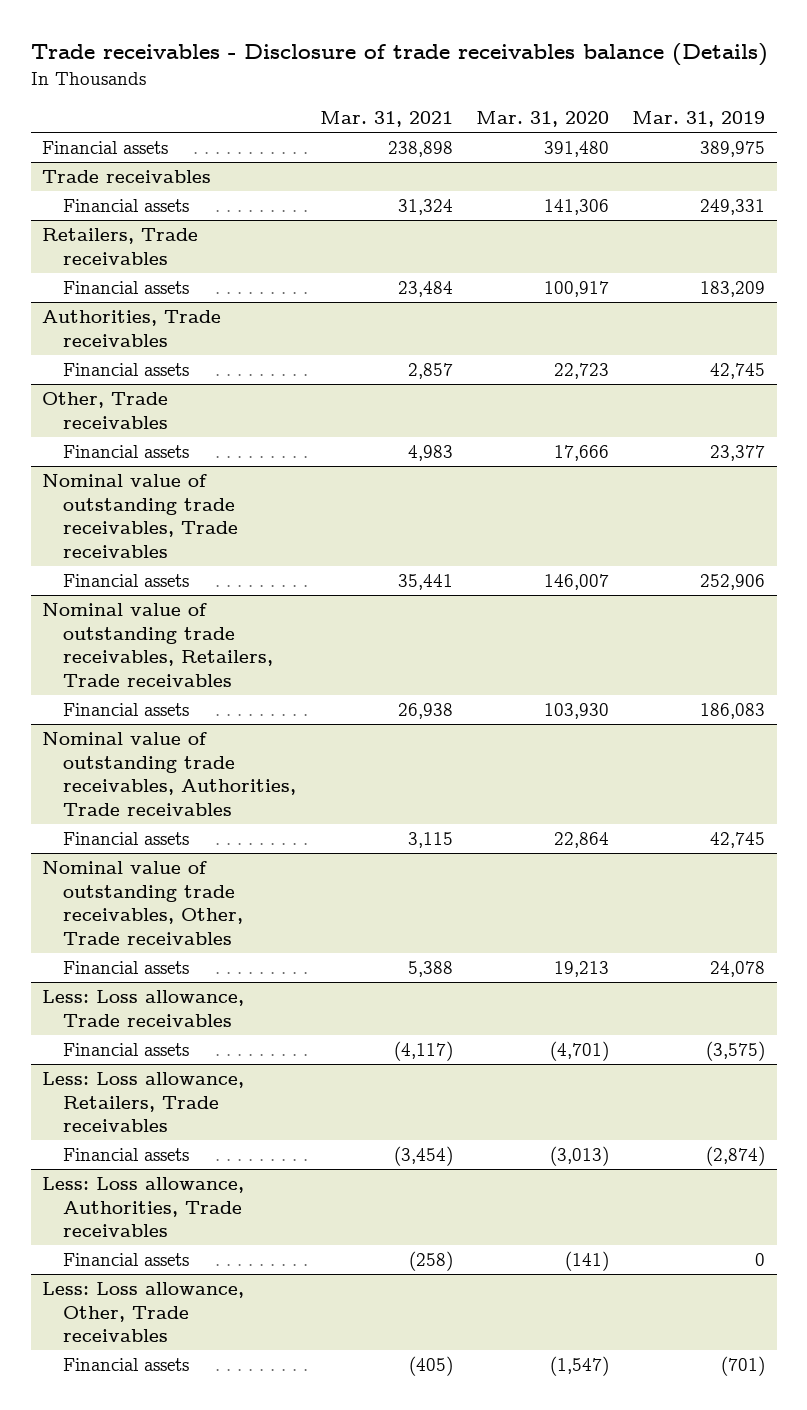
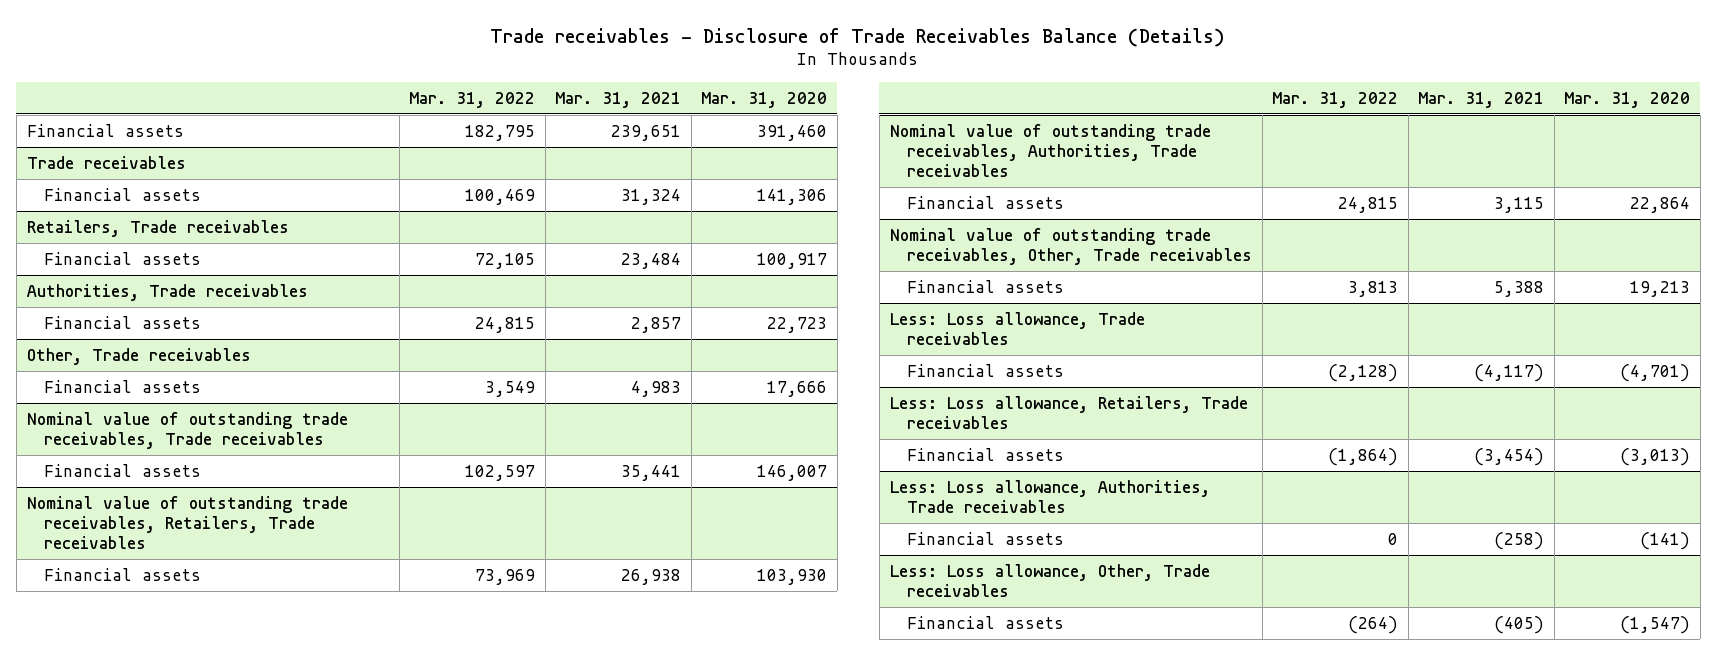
[30,43,768,67] Trade receivables - Disclosure of trade receivables balance (Details) -> [490,27,1226,47] Trade receivables - Disclosure of Trade Receivables Balance (Details)
[632,111,766,128] Mar. 31, 2019 -> none
none -> [409,91,536,108] Mar. 31, 2022
[387,140,453,157] 238,898 -> [611,124,682,141] 239,651
[543,140,609,157] 391,480 -> [757,124,828,141] 391,460

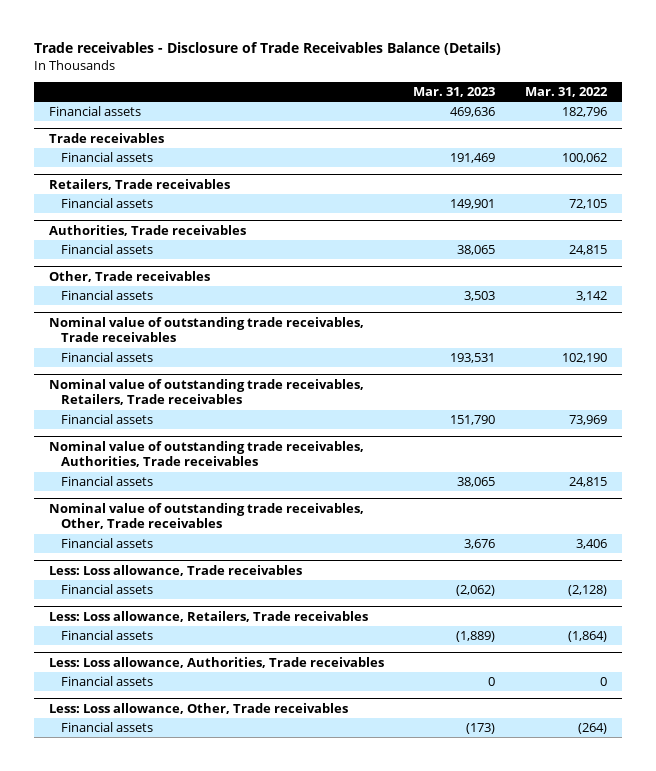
[555,91,682,108] Mar. 31, 2021 -> none
[701,91,828,108] Mar. 31, 2020 -> none
none -> [413,87,496,98] Mar. 31, 2023
[465,124,536,141] 182,795 -> [562,107,608,118] 182,796
[465,188,536,205] 100,469 -> [562,153,608,164] 100,062
[485,380,536,397] 3,549 -> [576,291,608,302] 3,142
[465,464,536,481] 102,597 -> [562,353,608,364] 102,190
[1348,280,1399,297] 3,813 -> [576,539,608,550] 3,406

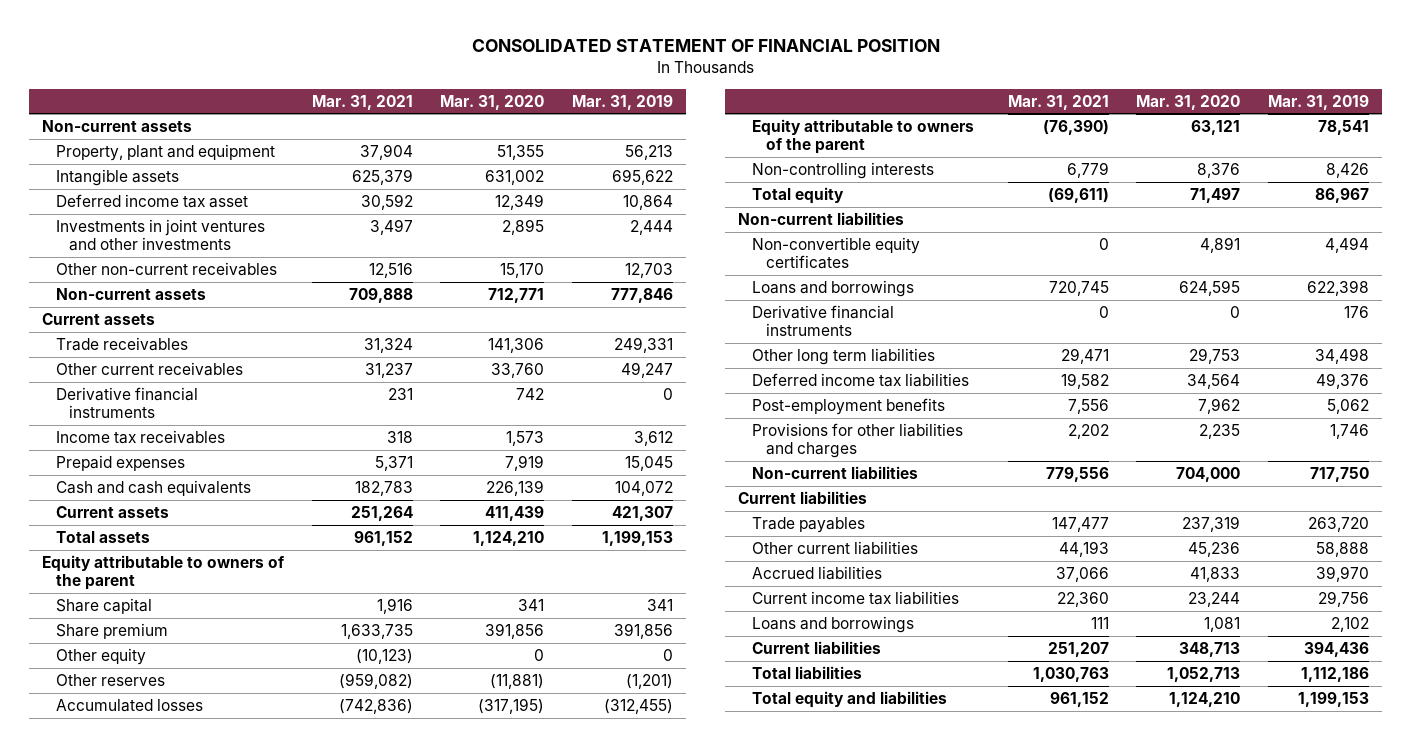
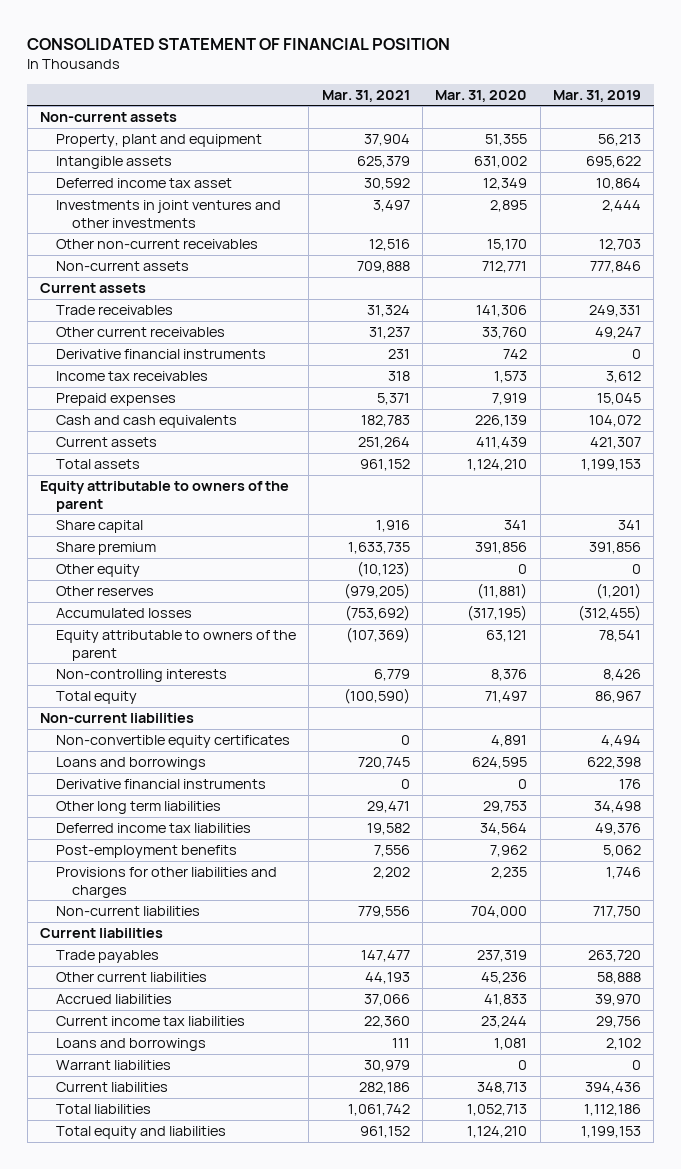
[338,672,413,689] (959,082) -> [343,583,410,600] (979,205)
[338,698,413,714] (742,836) -> [344,605,410,622] (753,692)
[1042,119,1109,135] (76,390) -> [345,627,410,644] (107,369)
[1047,187,1109,203] (69,611) -> [343,688,410,705] (100,590)
none -> [56,1060,172,1071] Warrant liabilities
[1047,641,1109,657] 251,207 -> [358,1082,410,1095] 282,186
[1032,666,1109,682] 1,030,763 -> [347,1104,410,1117] 1,061,742

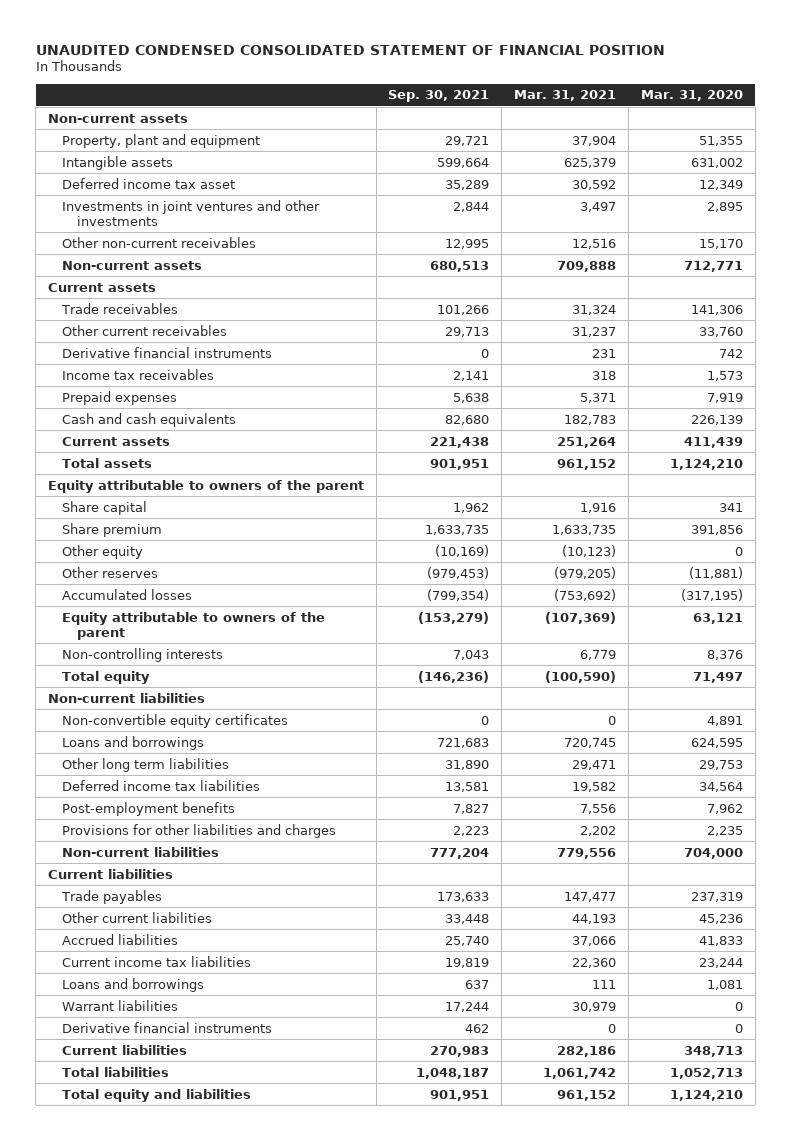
[27,37,451,50] CONSOLIDATED STATEMENT OF FINANCIAL POSITION -> [35,44,665,55] UNAUDITED CONDENSED CONSOLIDATED STATEMENT OF FINANCIAL POSITION
[552,89,641,102] Mar. 31, 2019 -> none
none -> [388,90,490,103] Sep. 30, 2021
[56,779,267,790] Derivative financial instruments -> [62,1021,273,1033] Derivative financial instruments

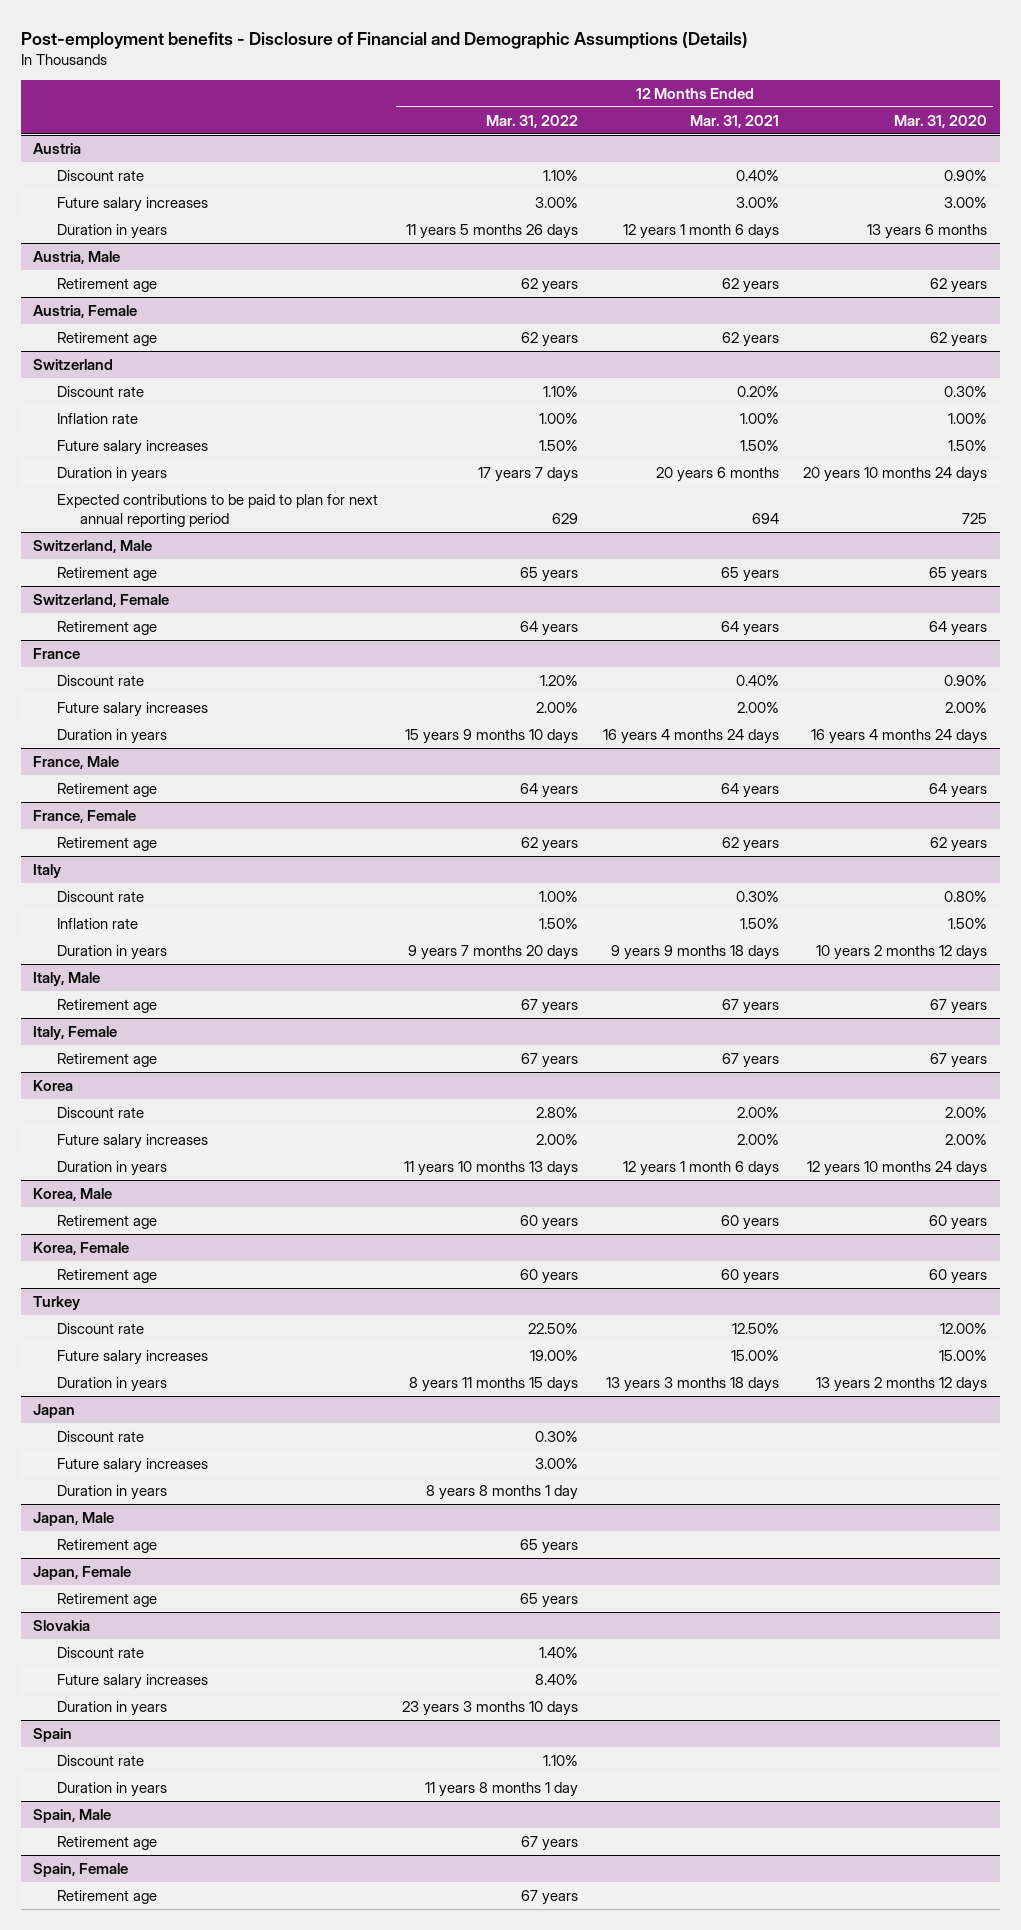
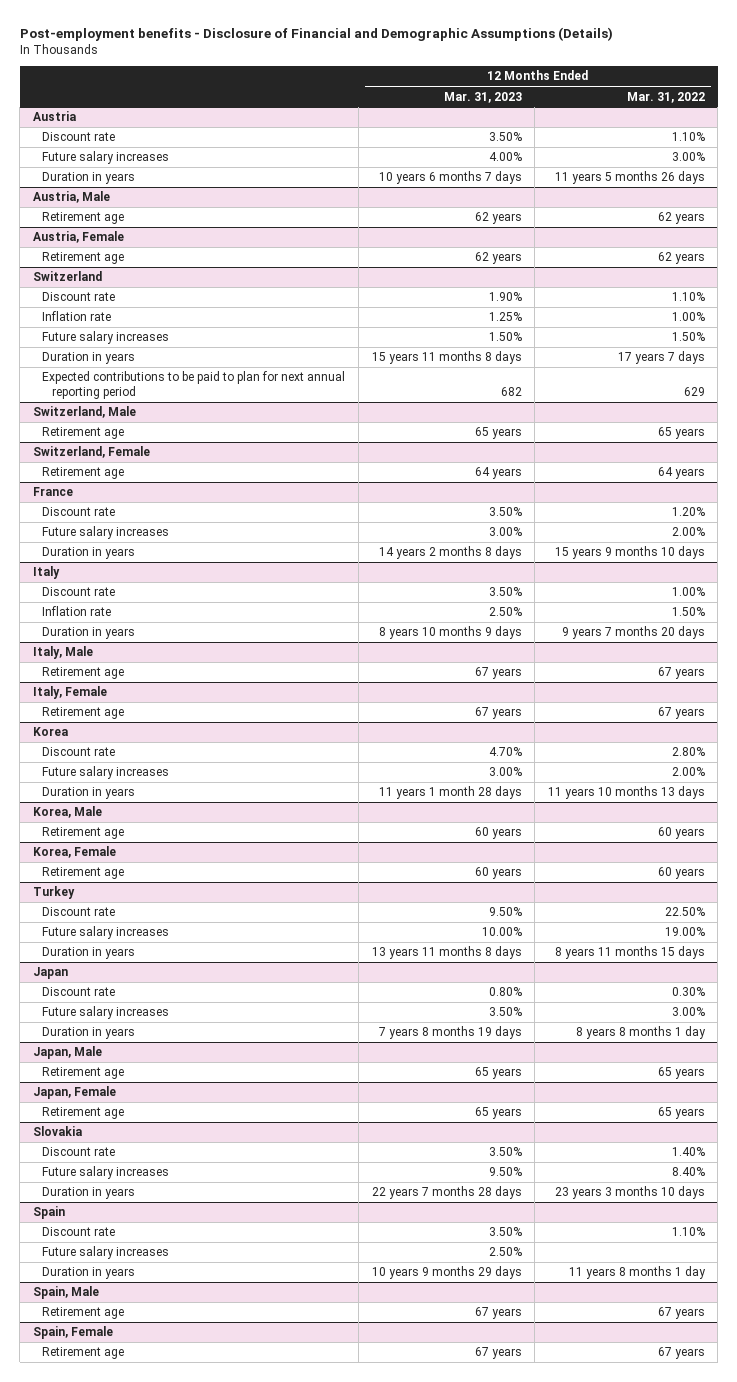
[689,114,779,128] Mar. 31, 2021 -> none
[894,114,988,128] Mar. 31, 2020 -> none
none -> [443,91,522,103] Mar. 31, 2023
[33,755,120,769] France, Male -> none
[56,782,157,797] Retirement age -> none
[33,809,137,823] France, Female -> none
[56,836,157,851] Retirement age -> none
none -> [42,1246,170,1260] Future salary increases

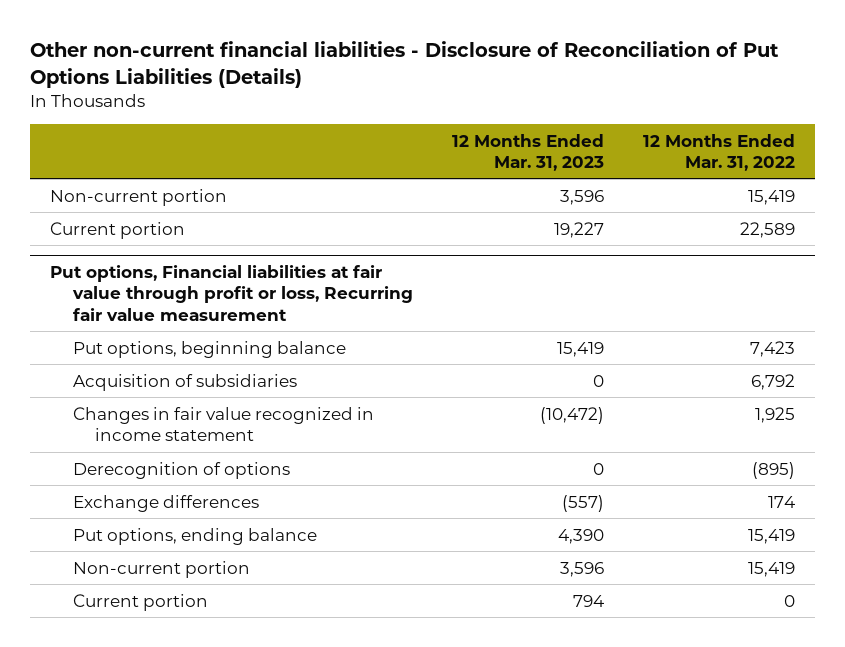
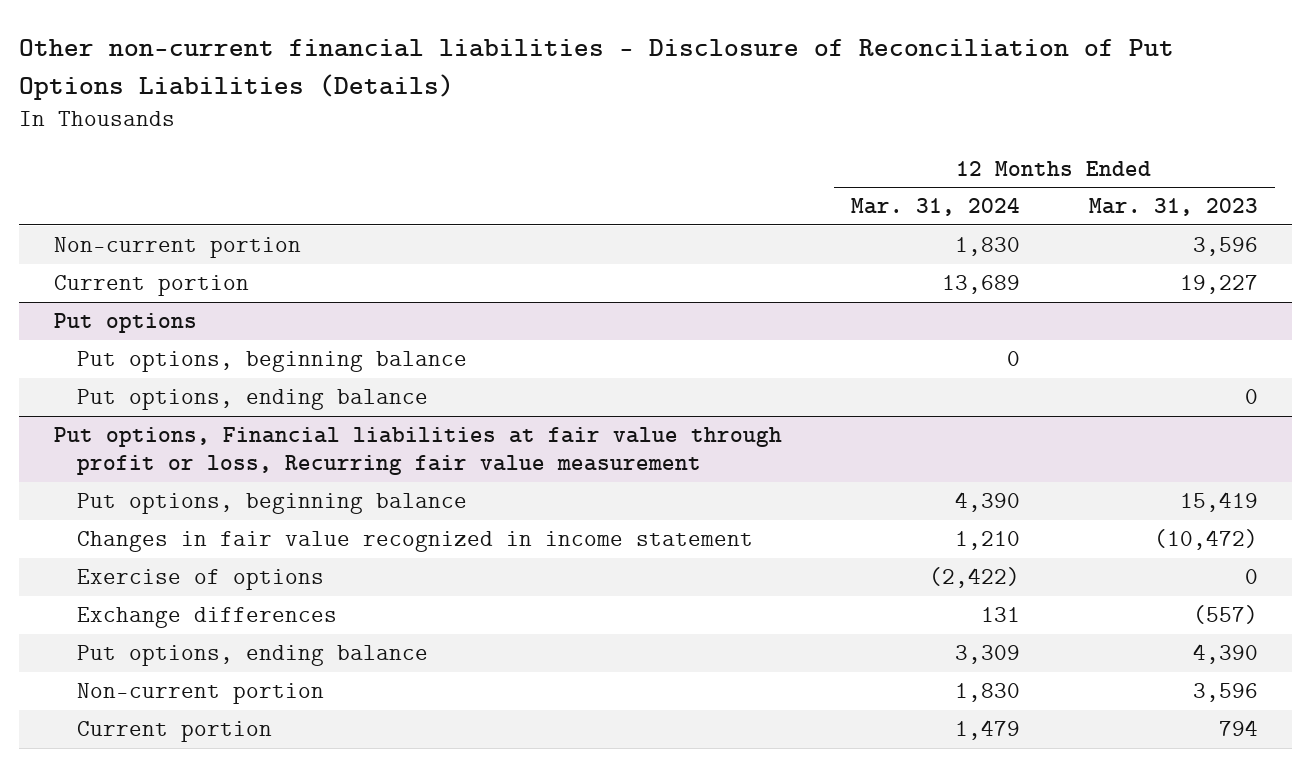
[643,133,796,171] 12 Months Ended Mar. 31, 2022 -> none
none -> [850,198,1020,217] Mar. 31, 2024
none -> [53,313,197,334] Put options
none -> [76,351,467,373] Put options, beginning balance
none -> [76,389,428,411] Put options, ending balance
[72,373,297,391] Acquisition of subsidiaries -> none
[72,461,290,479] Derecognition of options -> [76,569,324,591] Exercise of options

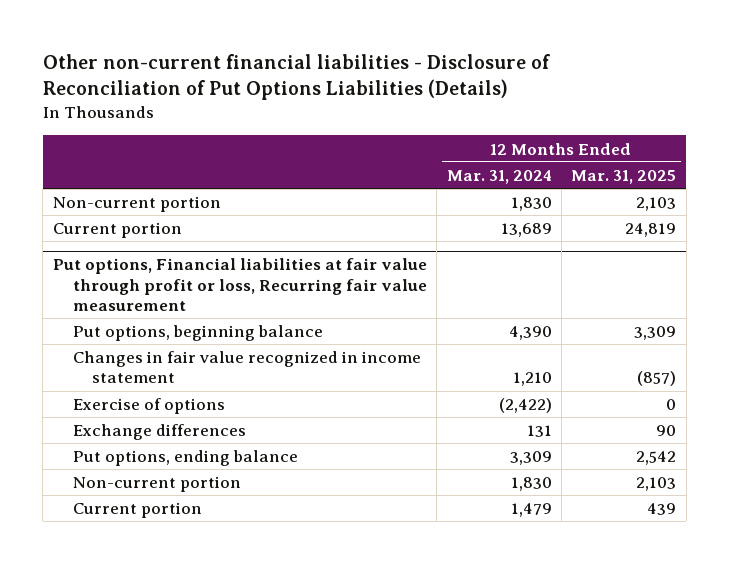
[1088,198,1258,217] Mar. 31, 2023 -> none
none -> [571,169,677,184] Mar. 31, 2025
[53,313,197,334] Put options -> none
[76,351,467,373] Put options, beginning balance -> none
[76,389,428,411] Put options, ending balance -> none

